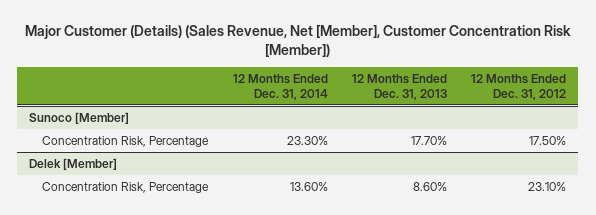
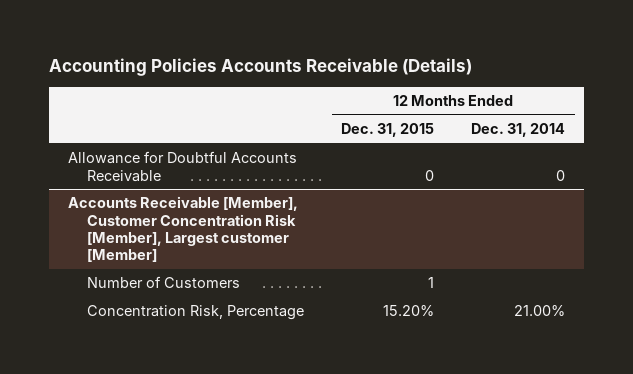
[24,24,571,57] Major Customer (Details) (Sales Revenue, Net [Member], Customer Concentration Risk [Member]) -> [49,58,473,77] Accounting Policies Accounts Receivable (Details)
[351,73,447,100] 12 Months Ended Dec. 31, 2013 -> none
[471,73,567,100] 12 Months Ended Dec. 31, 2012 -> none
none -> [341,123,435,138] Dec. 31, 2015
[29,111,130,124] Sunoco [Member] -> none
[29,157,118,170] Delek [Member] -> none
[42,181,210,193] Concentration Risk, Percentage -> none
none -> [68,151,298,182] Allowance for Doubtful Accounts Receivable
none -> [68,196,299,262] Accounts Receivable [Member], Customer Concentration Risk [Member], Largest customer [Member]
none -> [86,276,240,289] Number of Customers
[286,135,328,145] 23.30% -> [514,305,566,317] 21.00%

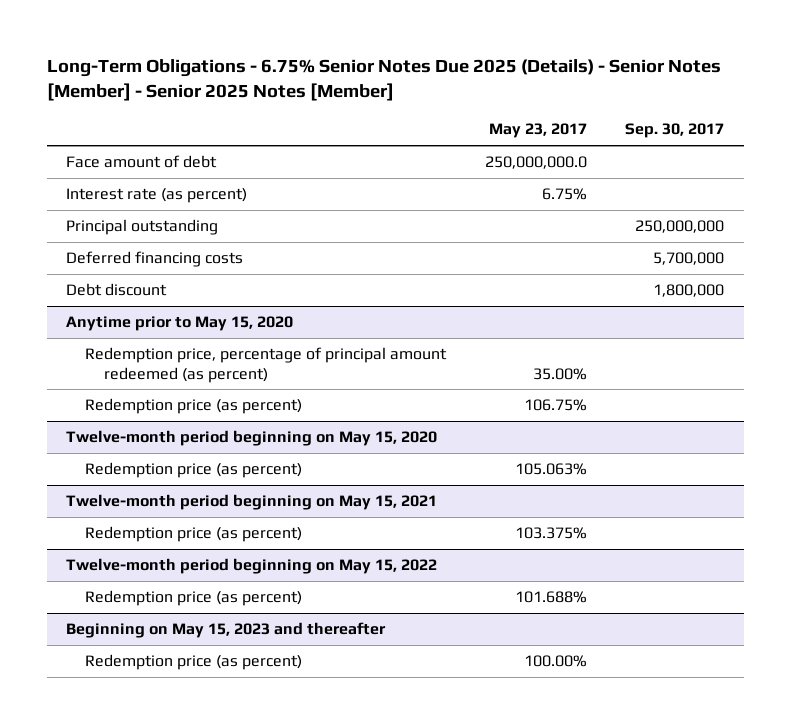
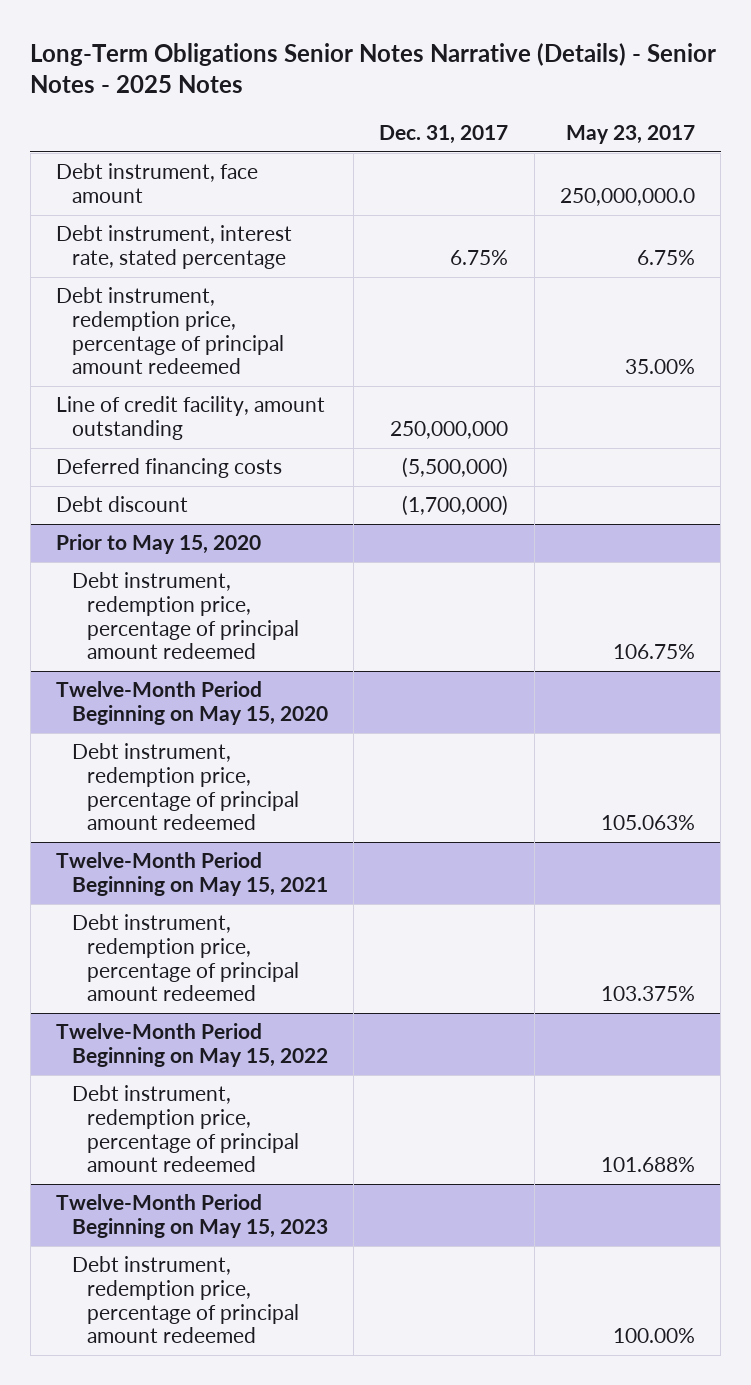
[46,58,721,102] Long-Term Obligations - 6.75% Senior Notes Due 2025 (Details) - Senior Notes [Member] - Senior 2025 Notes [Member] -> [30,42,717,94] Long-Term Obligations Senior Notes Narrative (Details) - Senior Notes - 2025 Notes
[625,123,725,139] Sep. 30, 2017 -> none
none -> [379,124,509,144] Dec. 31, 2017
[66,219,219,236] Principal outstanding -> none
[66,155,218,169] Face amount of debt -> [56,163,259,204] Debt instrument, face amount
[66,188,248,204] Interest rate (as percent) -> [56,225,293,270] Debt instrument, interest rate, stated percentage
none -> [56,287,284,375] Debt instrument, redemption price, percentage of principal amount redeemed
none -> [56,396,326,441] Line of credit facility, amount outstanding
[85,398,303,415] Redemption price (as percent) -> none
[85,654,303,671] Redemption price (as percent) -> none
[66,316,294,332] Anytime prior to May 15, 2020 -> [56,534,262,555] Prior to May 15, 2020
[85,347,448,383] Redemption price, percentage of principal amount redeemed (as percent) -> [71,572,300,660] Debt instrument, redemption price, percentage of principal amount redeemed
[532,367,587,380] 35.00% -> [613,644,696,660] 106.75%
[66,430,438,447] Twelve-month period beginning on May 15, 2020 -> [56,681,328,726] Twelve-Month Period Beginning on May 15, 2020
[85,462,303,479] Redemption price (as percent) -> [71,743,300,831] Debt instrument, redemption price, percentage of principal amount redeemed
[66,494,438,511] Twelve-month period beginning on May 15, 2021 -> [56,852,328,897] Twelve-Month Period Beginning on May 15, 2021
[85,526,303,543] Redemption price (as percent) -> [71,914,300,1002] Debt instrument, redemption price, percentage of principal amount redeemed
[66,558,438,575] Twelve-month period beginning on May 15, 2022 -> [56,1023,328,1068] Twelve-Month Period Beginning on May 15, 2022
[85,590,303,607] Redemption price (as percent) -> [71,1085,300,1173] Debt instrument, redemption price, percentage of principal amount redeemed
[66,622,387,639] Beginning on May 15, 2023 and thereafter -> [56,1194,328,1239] Twelve-Month Period Beginning on May 15, 2023
none -> [71,1256,300,1344] Debt instrument, redemption price, percentage of principal amount redeemed

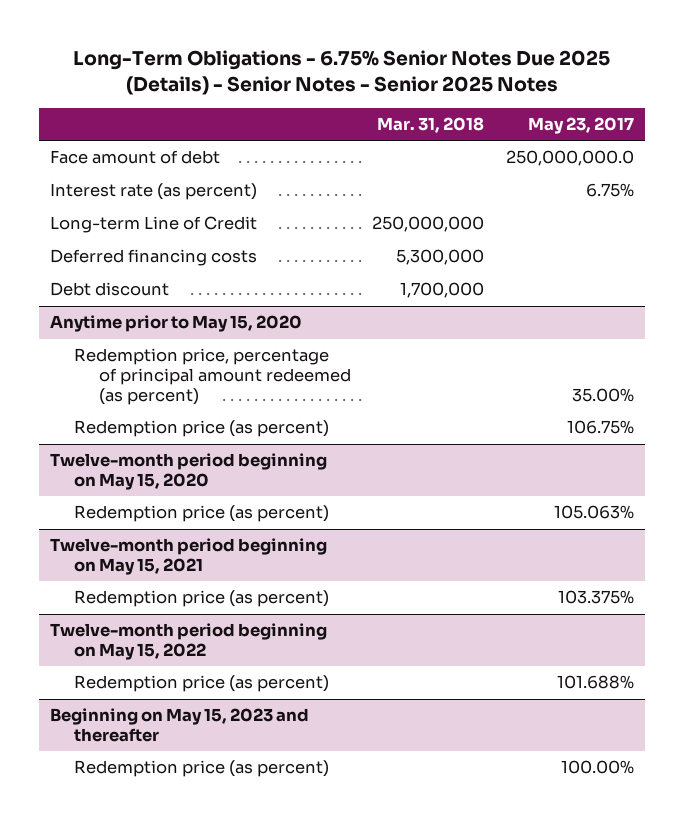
[30,42,717,94] Long-Term Obligations Senior Notes Narrative (Details) - Senior Notes - 2025 Notes -> [72,50,610,96] Long-Term Obligations - 6.75% Senior Notes Due 2025 (Details) - Senior Notes - Senior 2025 Notes
[379,124,509,144] Dec. 31, 2017 -> none
none -> [377,117,485,134] Mar. 31, 2018
[56,287,284,375] Debt instrument, redemption price, percentage of principal amount redeemed -> none
[56,163,259,204] Debt instrument, face amount -> [49,150,220,165] Face amount of debt
[56,225,293,270] Debt instrument, interest rate, stated percentage -> [49,183,257,201] Interest rate (as percent)
[56,396,326,441] Line of credit facility, amount outstanding -> [49,216,257,234] Long-term Line of Credit
[71,1256,300,1344] Debt instrument, redemption price, percentage of principal amount redeemed -> none
[56,534,262,555] Prior to May 15, 2020 -> [49,315,302,333] Anytime prior to May 15, 2020
[71,572,300,660] Debt instrument, redemption price, percentage of principal amount redeemed -> [74,348,351,406] Redemption price, percentage of principal amount redeemed (as percent)
[613,644,696,660] 106.75% -> [571,388,634,403] 35.00%
none -> [74,420,330,438] Redemption price (as percent)
[56,681,328,726] Twelve-Month Period Beginning on May 15, 2020 -> [49,453,327,491] Twelve-month period beginning on May 15, 2020
[71,743,300,831] Debt instrument, redemption price, percentage of principal amount redeemed -> [74,505,330,523] Redemption price (as percent)
[56,852,328,897] Twelve-Month Period Beginning on May 15, 2021 -> [49,538,327,576] Twelve-month period beginning on May 15, 2021
[71,914,300,1002] Debt instrument, redemption price, percentage of principal amount redeemed -> [74,590,330,608] Redemption price (as percent)
[56,1023,328,1068] Twelve-Month Period Beginning on May 15, 2022 -> [49,623,327,661] Twelve-month period beginning on May 15, 2022
[71,1085,300,1173] Debt instrument, redemption price, percentage of principal amount redeemed -> [74,675,330,693] Redemption price (as percent)
[56,1194,328,1239] Twelve-Month Period Beginning on May 15, 2023 -> [49,708,309,743] Beginning on May 15, 2023 and thereafter
none -> [74,760,330,778] Redemption price (as percent)

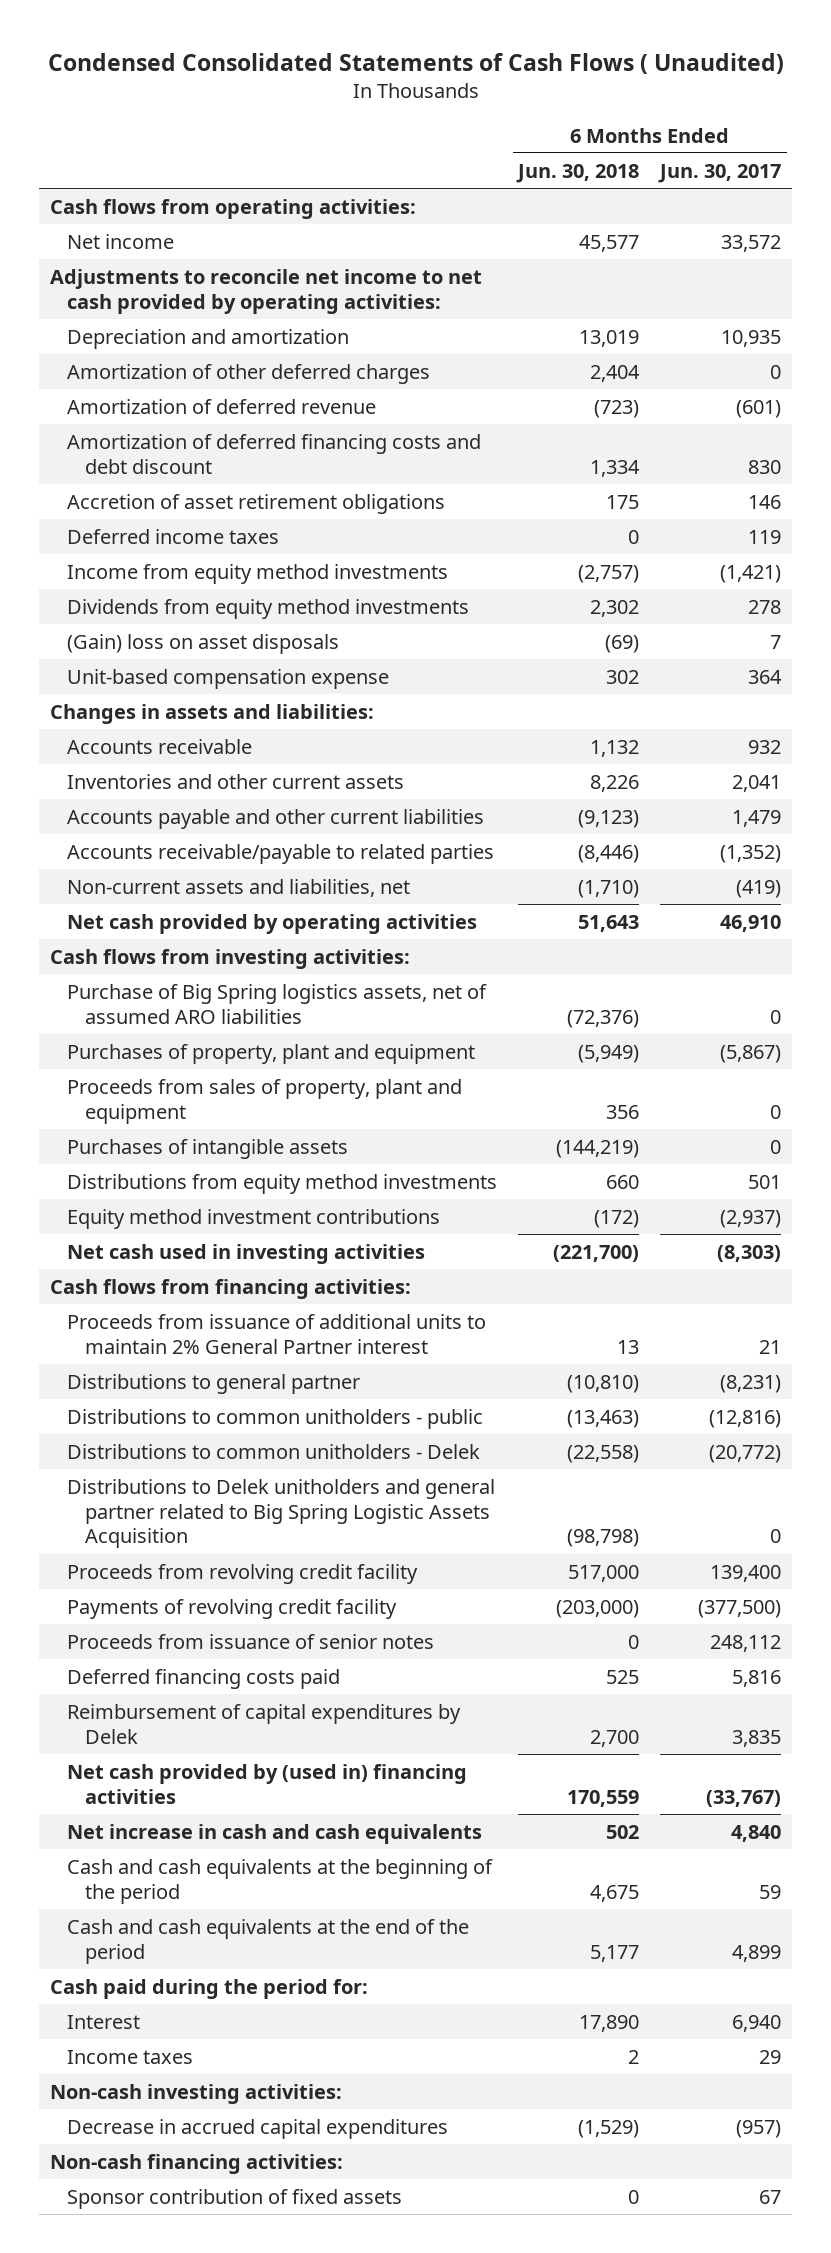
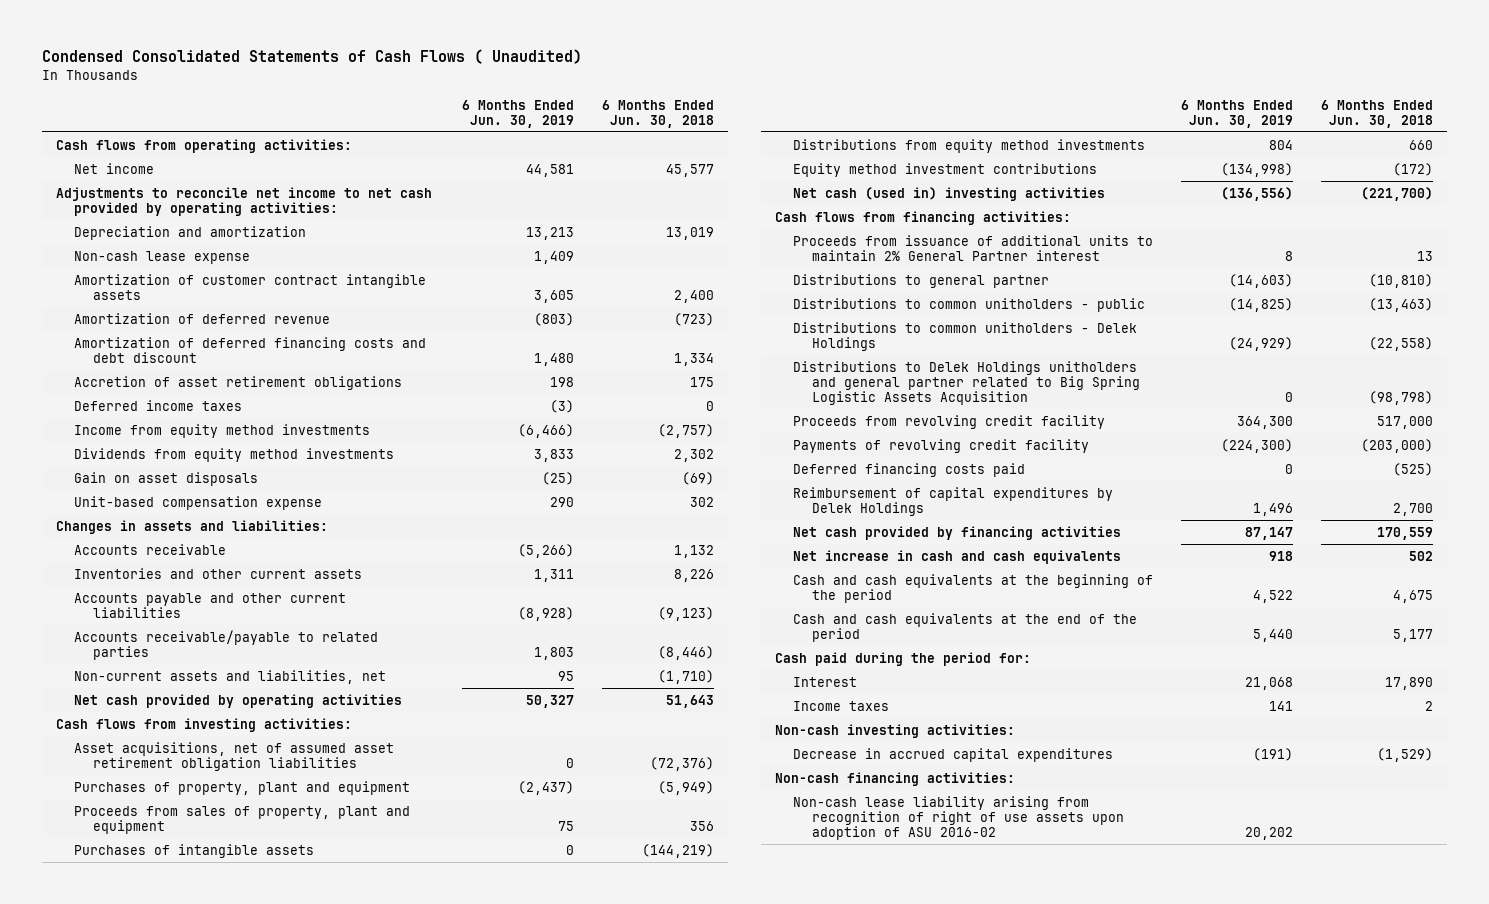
[658,163,782,183] Jun. 30, 2017 -> none
none -> [462,99,575,128] 6 Months Ended Jun. 30, 2019
none -> [74,250,251,264] Non-cash lease expense
[67,363,431,384] Amortization of other deferred charges -> [74,273,427,300] Amortization of customer contract intangible assets
[590,364,641,382] 2,404 -> [674,289,715,303] 2,400
[67,633,340,654] (Gain) loss on asset disposals -> [74,471,259,486] Gain on asset disposals
[67,983,488,1024] Purchase of Big Spring logistics assets, net of assumed ARO liabilities -> [74,741,395,771] Asset acquisitions, net of assumed asset retirement obligation liabilities
[67,1243,426,1264] Net cash used in investing activities -> [793,186,1106,201] Net cash (used in) investing activities
[67,1443,481,1459] Distributions to common unitholders - Delek -> [793,321,1138,351] Distributions to common unitholders - Delek Holdings
[67,1478,496,1549] Distributions to Delek unitholders and general partner related to Big Spring Logistic Assets Acquisition -> [793,360,1140,405] Distributions to Delek Holdings unitholders and general partner related to Big Spring Logistic Assets Acquisition
[67,1633,435,1649] Proceeds from issuance of senior notes -> none
[606,1669,640,1684] 525 -> [1393,462,1434,476] (525)
[67,1703,462,1744] Reimbursement of capital expenditures by Delek -> [793,486,1114,516] Reimbursement of capital expenditures by Delek Holdings
[67,1763,468,1804] Net cash provided by (used in) financing activities -> [793,525,1122,540] Net cash provided by financing activities
[67,2188,403,2209] Sponsor contribution of fixed assets -> none
none -> [793,795,1124,840] Non-cash lease liability arising from recognition of right of use assets upon adoption of ASU 2016-02

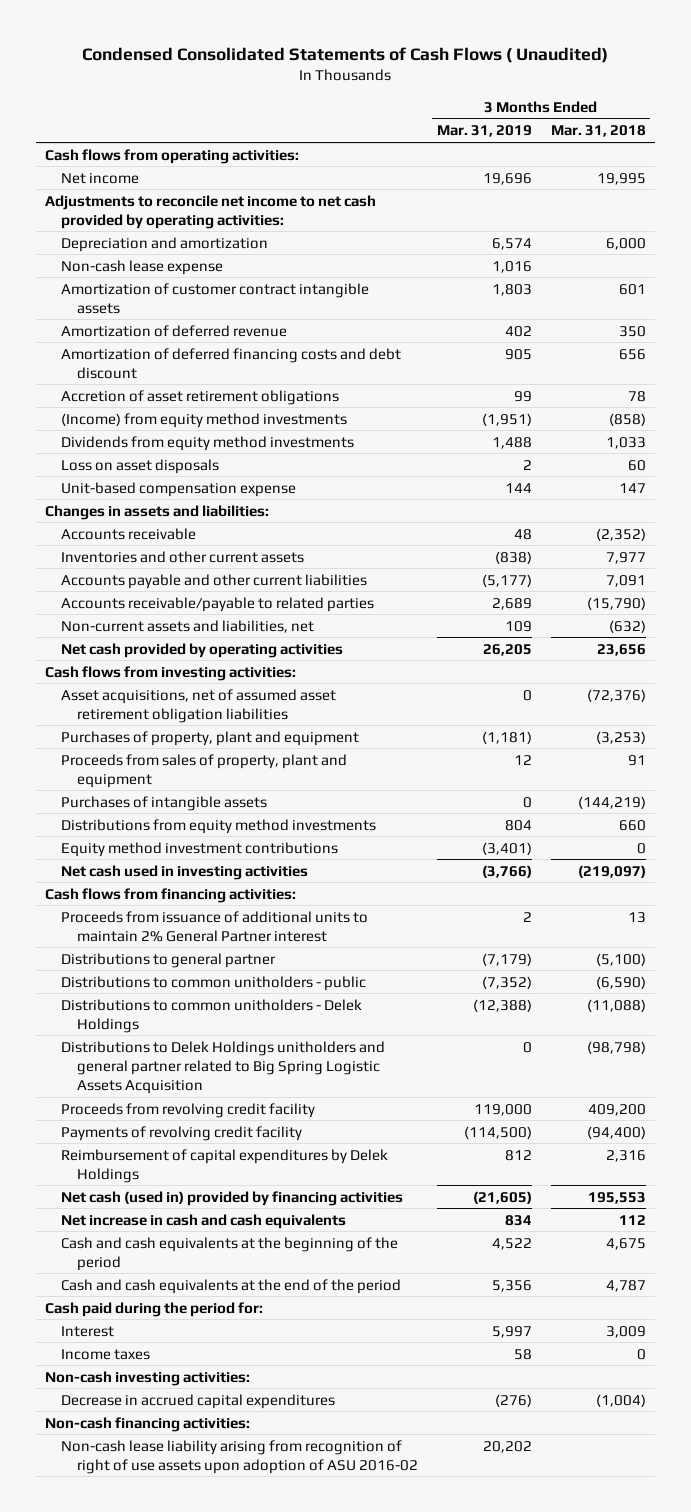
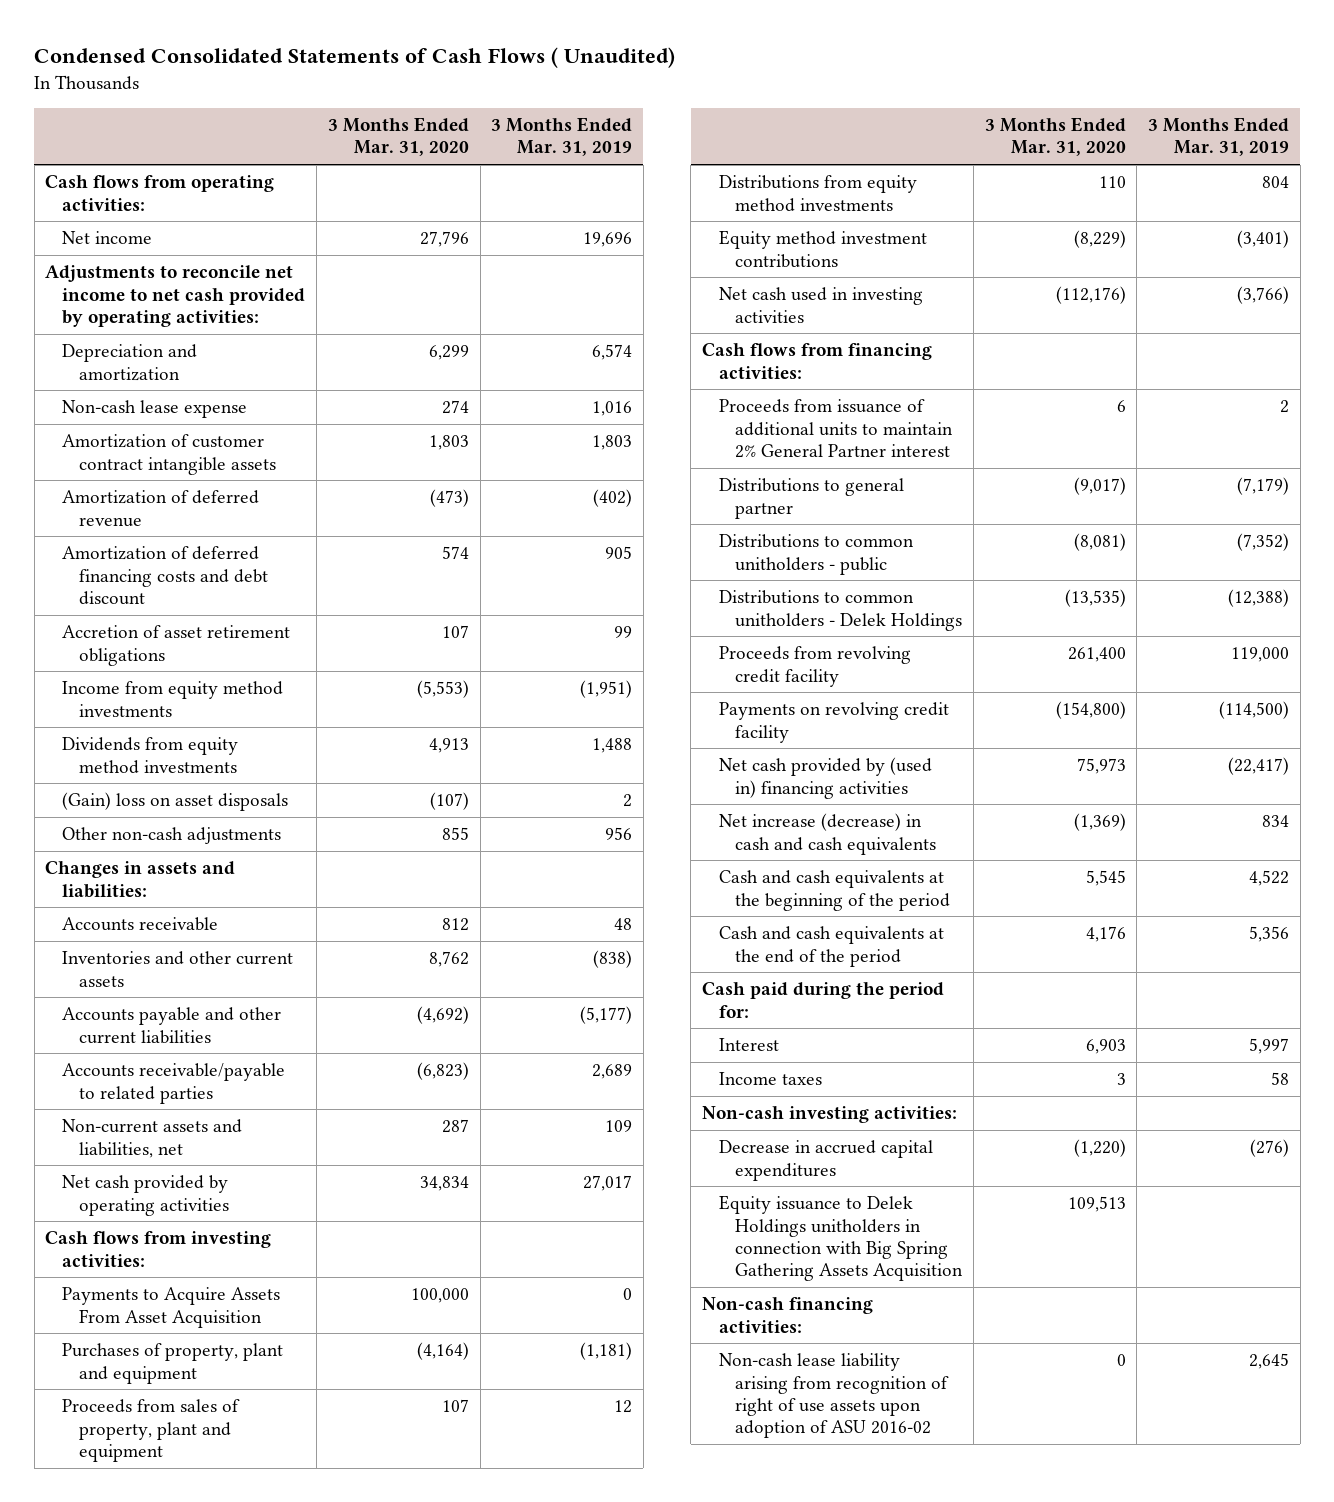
[550,125,646,138] Mar. 31, 2018 -> none
none -> [327,117,469,157] 3 Months Ended Mar. 31, 2020
[504,325,532,337] 402 -> [593,489,633,508] (402)
[61,412,348,428] (Income) from equity method investments -> [61,681,283,717] Income from equity method investments
[61,481,297,497] Unit-based compensation expense -> none
[61,458,220,474] Loss on asset disposals -> [61,792,288,812] (Gain) loss on asset disposals
none -> [61,827,281,845] Other non-cash adjustments
[482,643,532,656] 26,205 -> [583,1175,633,1192] 27,017
[61,688,337,723] Asset acquisitions, net of assumed asset retirement obligation liabilities -> none
none -> [61,1287,280,1328] Payments to Acquire Assets From Asset Acquisition
[61,795,268,811] Purchases of intangible assets -> none
[61,1040,386,1094] Distributions to Delek Holdings unitholders and general partner related to Big Spring Logistic Assets Acquisition -> none
[61,1148,389,1183] Reimbursement of capital expenditures by Delek Holdings -> none
[61,1125,303,1141] Payments of revolving credit facility -> [718,702,949,743] Payments on revolving credit facility
[61,1190,404,1206] Net cash (used in) provided by financing activities -> [718,757,932,799] Net cash provided by (used in) financing activities
[472,1190,532,1204] (21,605) -> [1227,757,1289,776] (22,417)
[61,1213,347,1229] Net increase in cash and cash equivalents -> [718,813,937,855] Net increase (decrease) in cash and cash equivalents
none -> [718,1195,964,1282] Equity issuance to Delek Holdings unitholders in connection with Big Spring Gathering Assets Acquisition
[482,1440,532,1453] 20,202 -> [1248,1353,1289,1370] 2,645

